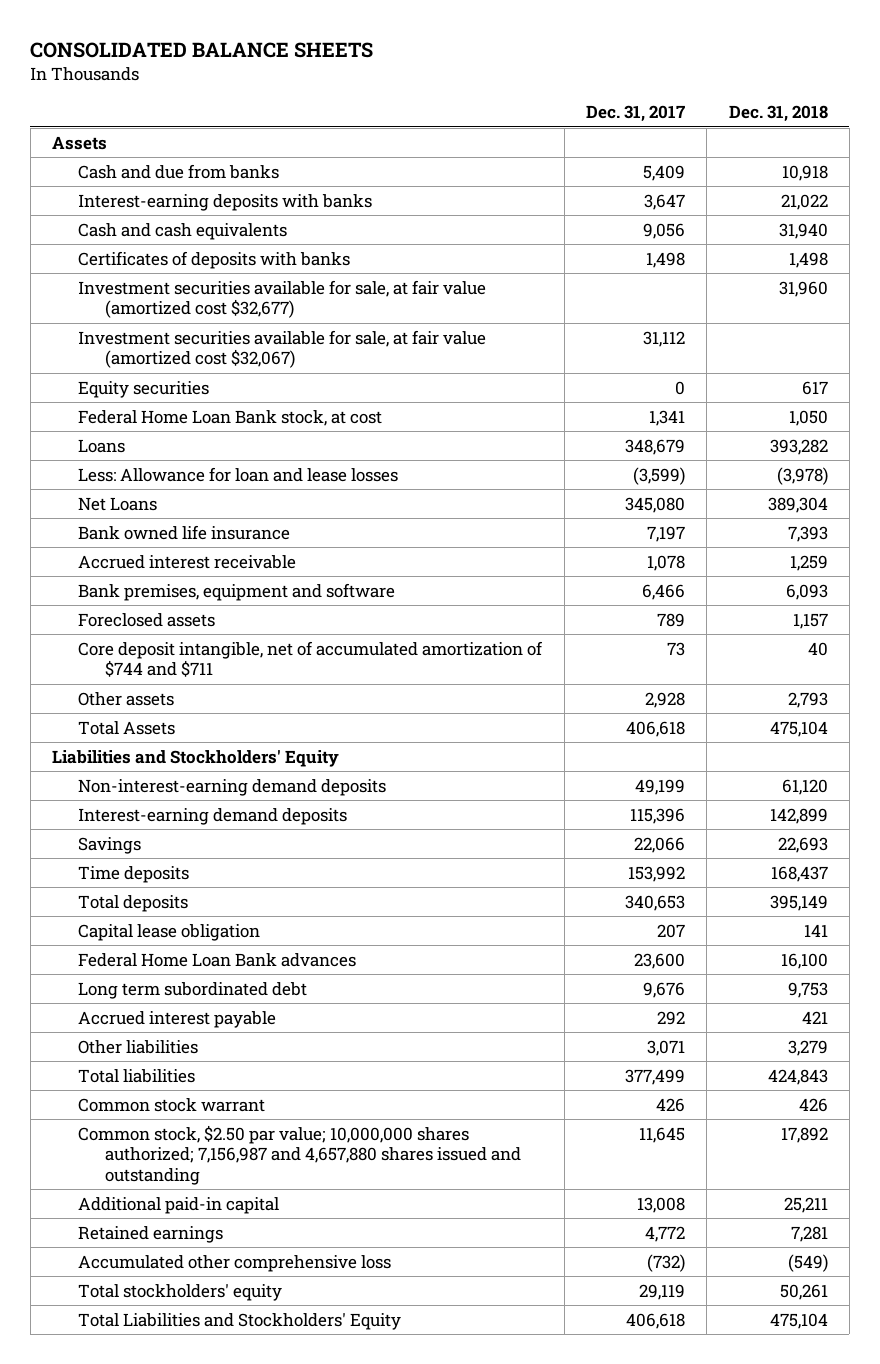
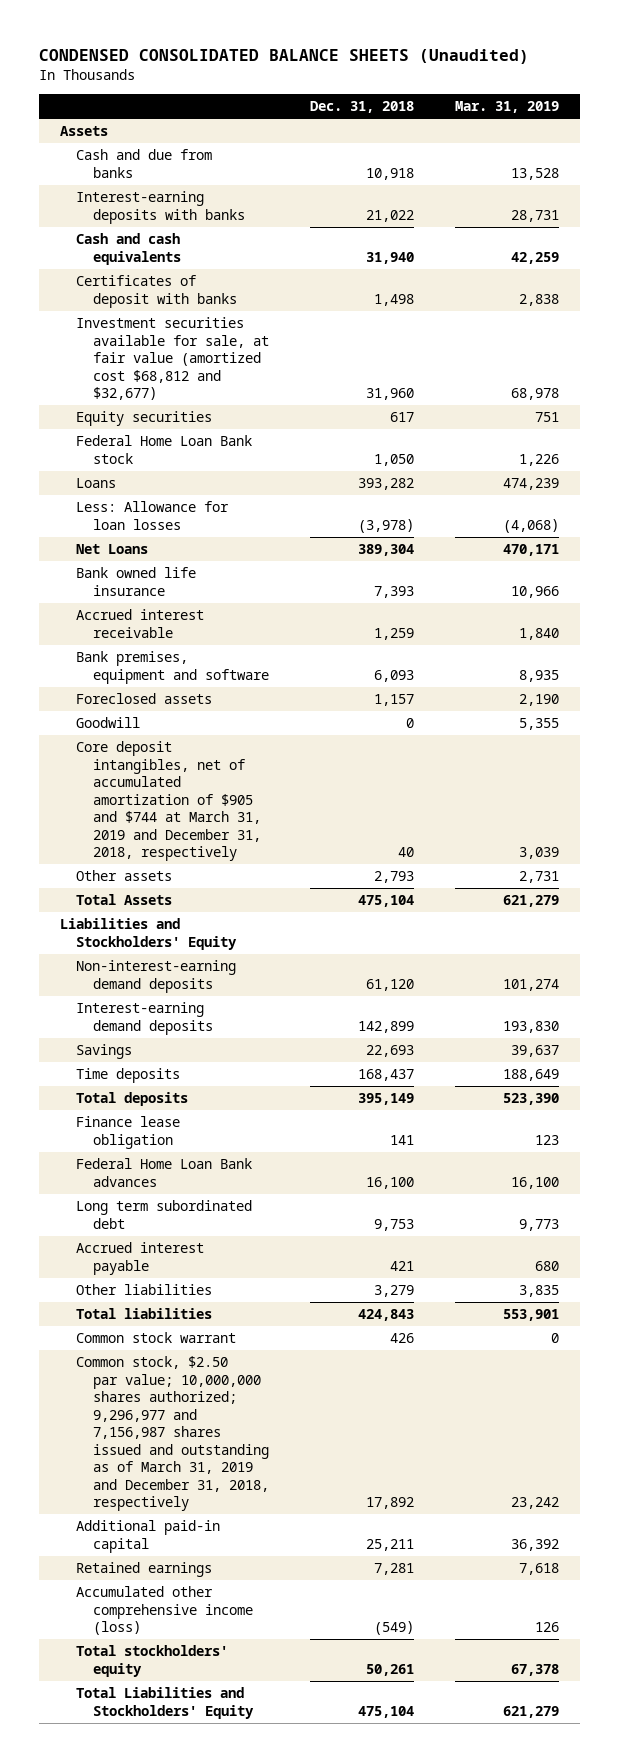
[30,42,374,59] CONSOLIDATED BALANCE SHEETS -> [39,49,530,65] CONDENSED CONSOLIDATED BALANCE SHEETS (Unaudited)
[585,105,685,123] Dec. 31, 2017 -> none
none -> [455,101,560,114] Mar. 31, 2019
[78,329,487,369] Investment securities available for sale, at fair value (amortized cost $32,067) -> none
[78,250,351,269] Certificates of deposits with banks -> [76,275,237,308] Certificates of deposit with banks
[78,279,487,319] Investment securities available for sale, at fair value (amortized cost $32,677) -> [76,317,269,401] Investment securities available for sale, at fair value (amortized cost $68,812 and $32,677)
[78,409,383,426] Federal Home Loan Bank stock, at cost -> [76,435,253,464] Federal Home Loan Bank stock
[78,466,399,482] Less: Allowance for loan and lease losses -> [76,501,230,530] Less: Allowance for loan losses
none -> [76,717,141,729] Goodwill
[78,640,544,678] Core deposit intangible, net of accumulated amortization of $744 and $711 -> [76,741,261,862] Core deposit intangibles, net of accumulated amortization of $905 and $744 at March 31, 2019 and December 31, 2018, respectively
[78,923,261,941] Capital lease obligation -> [76,1116,181,1149] Finance lease obligation
[78,1124,521,1185] Common stock, $2.50 par value; 10,000,000 shares authorized; 7,156,987 and 4,657,880 shares issued and outstanding -> [76,1356,269,1512] Common stock, $2.50 par value; 10,000,000 shares authorized; 9,296,977 and 7,156,987 shares issued and outstanding as of March 31, 2019 and December 31, 2018, respectively
[78,1254,392,1272] Accumulated other comprehensive loss -> [76,1586,253,1636] Accumulated other comprehensive income (loss)

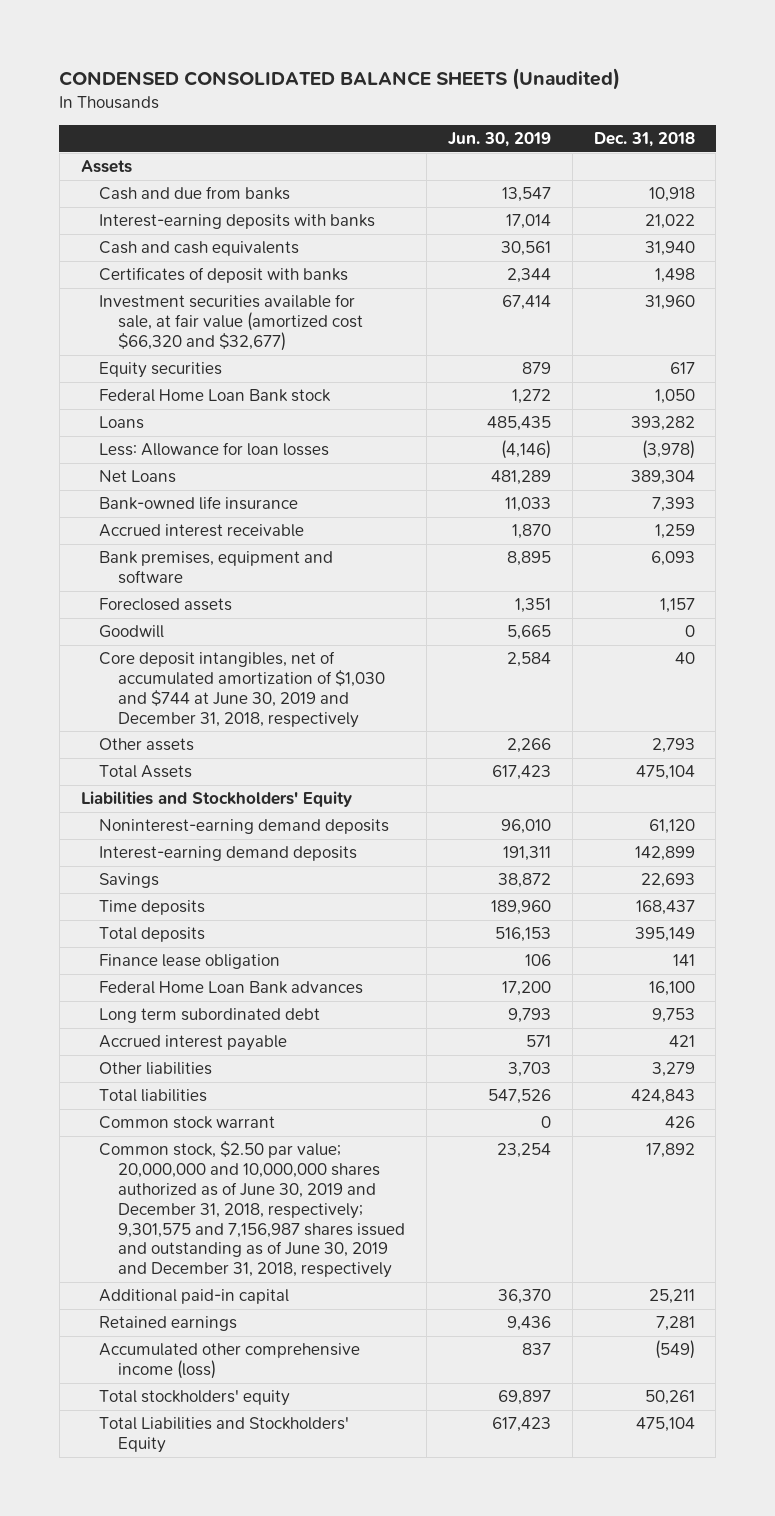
[455,101,560,114] Mar. 31, 2019 -> none
none -> [447,132,551,148] Jun. 30, 2019
[76,317,269,401] Investment securities available for sale, at fair value (amortized cost $68,812 and $32,677) -> [99,294,363,351] Investment securities available for sale, at fair value (amortized cost $66,320 and $32,677)
[76,567,197,596] Bank owned life insurance -> [99,496,299,511] Bank-owned life insurance
[76,741,261,862] Core deposit intangibles, net of accumulated amortization of $905 and $744 at March 31, 2019 and December 31, 2018, respectively -> [99,651,385,728] Core deposit intangibles, net of accumulated amortization of $1,030 and $744 at June 30, 2019 and December 31, 2018, respectively
[76,960,237,993] Non-interest-earning demand deposits -> [99,819,390,835] Noninterest-earning demand deposits
[76,1356,269,1512] Common stock, $2.50 par value; 10,000,000 shares authorized; 9,296,977 and 7,156,987 shares issued and outstanding as of March 31, 2019 and December 31, 2018, respectively -> [99,1141,405,1279] Common stock, $2.50 par value; 20,000,000 and 10,000,000 shares authorized as of June 30, 2019 and December 31, 2018, respectively; 9,301,575 and 7,156,987 shares issued and outstanding as of June 30, 2019 and December 31, 2018, respectively

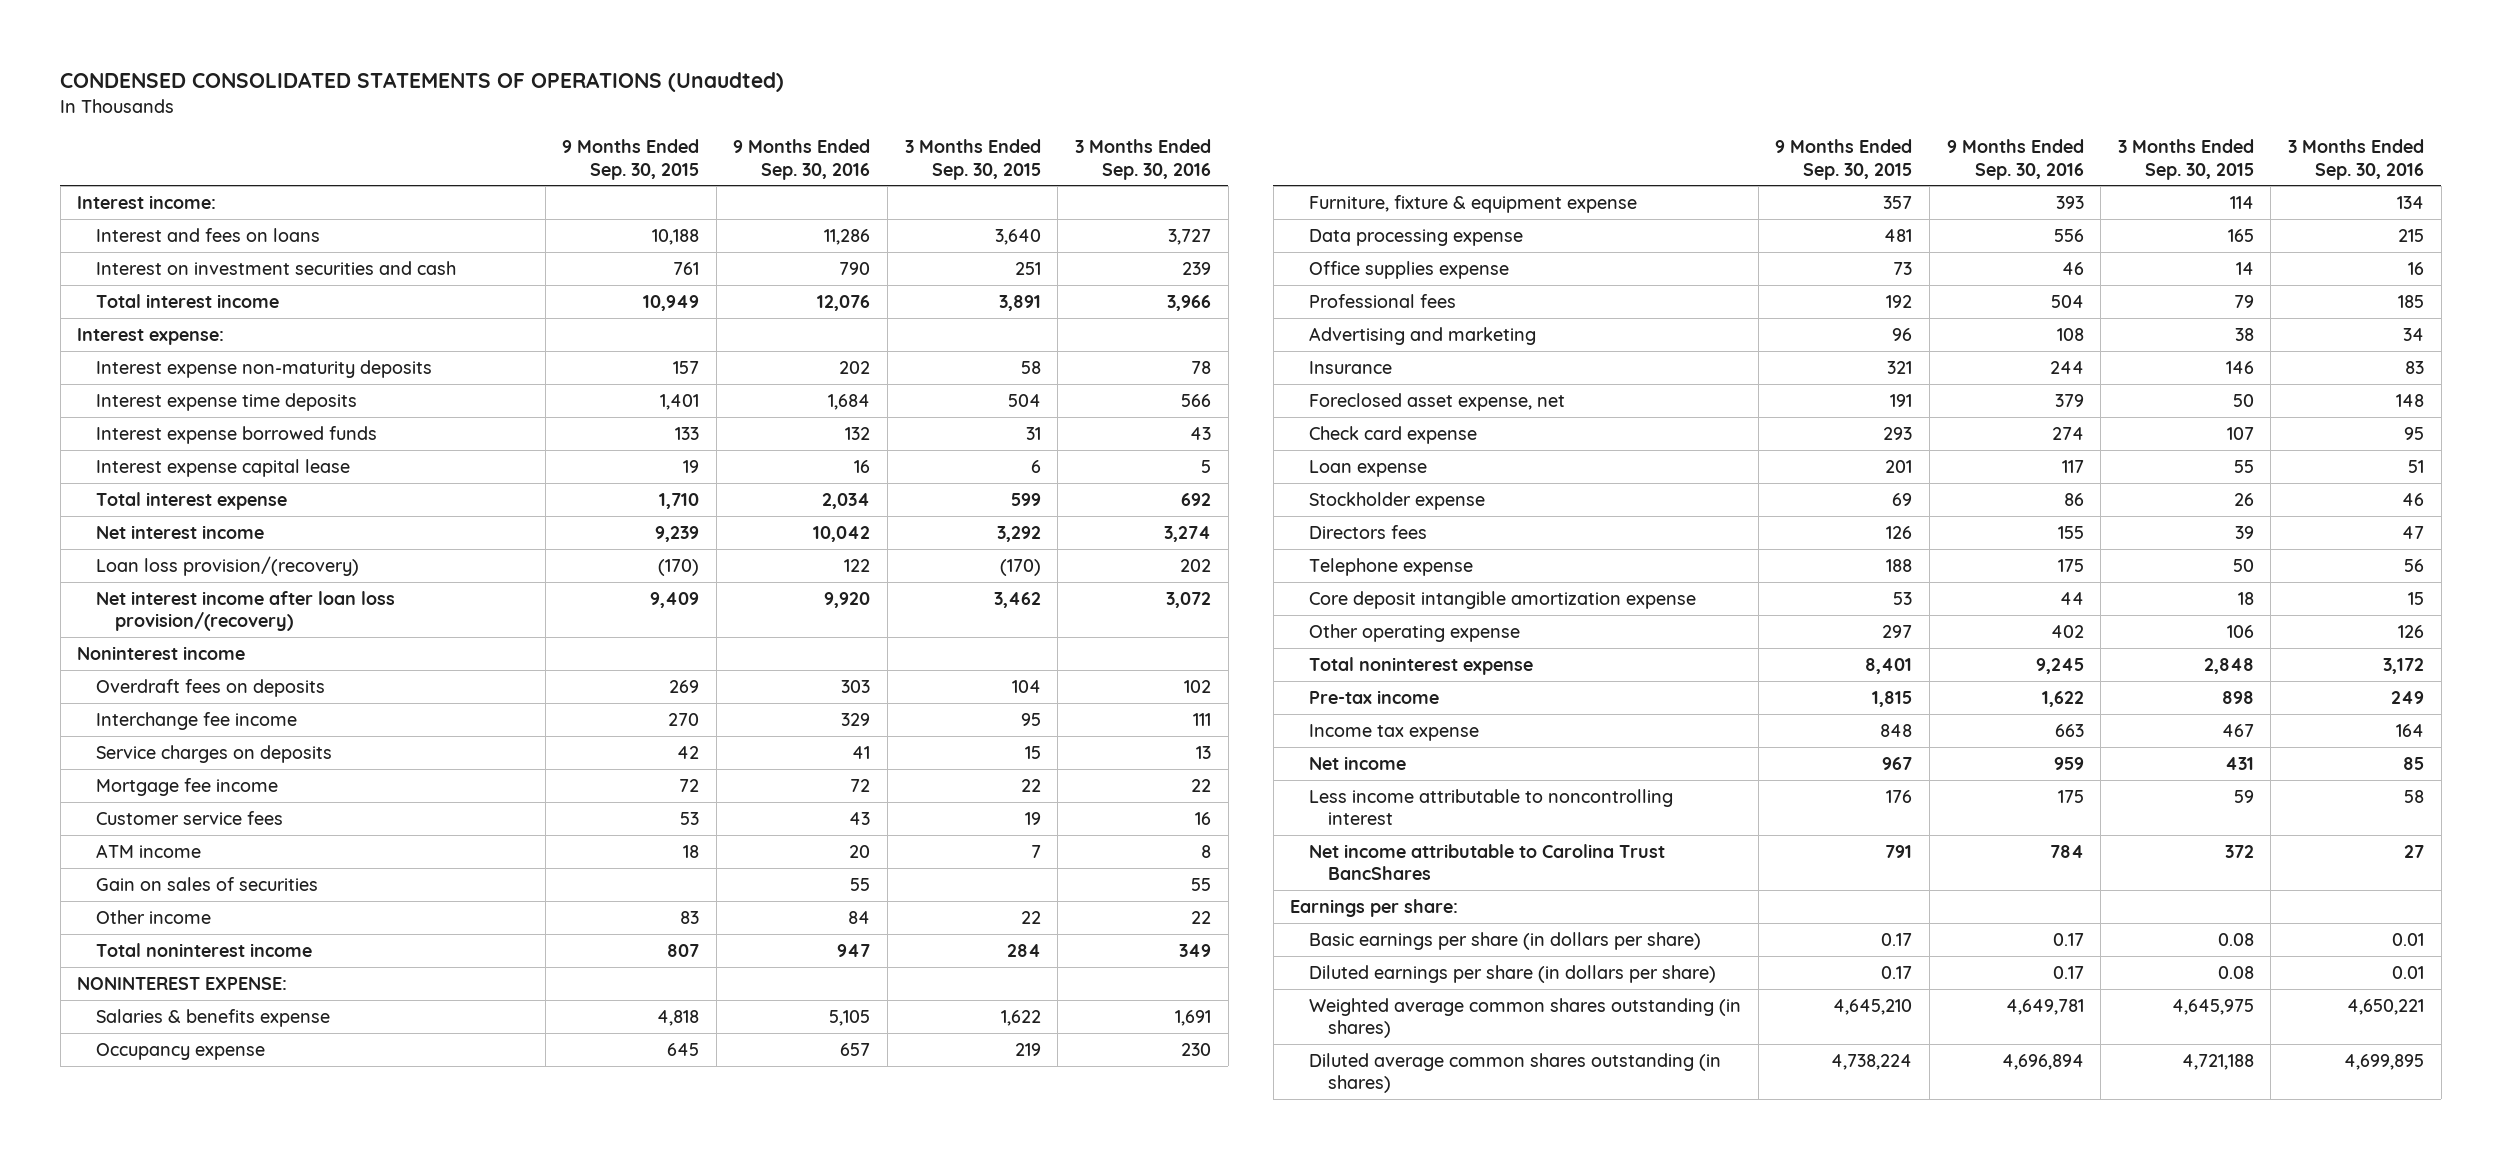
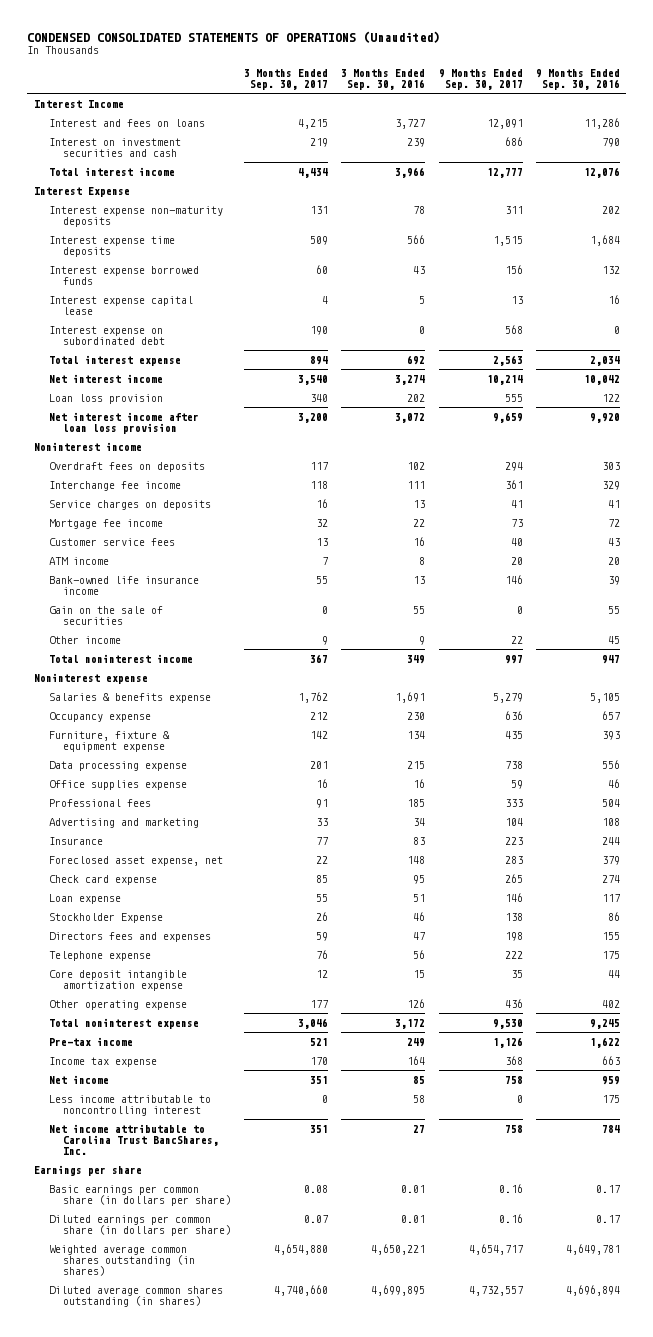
[60,72,785,93] CONDENSED CONSOLIDATED STATEMENTS OF OPERATIONS (Unaudted) -> [27,30,441,43] CONDENSED CONSOLIDATED STATEMENTS OF OPERATIONS (Unaudited)
[562,139,700,180] 9 Months Ended Sep. 30, 2015 -> none
[904,139,1041,180] 3 Months Ended Sep. 30, 2015 -> none
none -> [244,68,329,91] 3 Months Ended Sep. 30, 2017
none -> [438,68,523,91] 9 Months Ended Sep. 30, 2017
[77,194,217,209] Interest income: -> [33,99,124,108] Interest Income
[77,327,225,345] Interest expense: -> [33,186,130,197] Interest Expense
none -> [48,325,166,345] Interest expense on subordinated debt
[95,555,359,576] Loan loss provision/(recovery) -> [48,393,163,404] Loan loss provision
[95,590,395,631] Net interest income after loan loss provision/(recovery) -> [48,411,199,434] Net interest income after loan loss provision
none -> [48,575,199,595] Bank-owned life insurance income
[95,876,318,891] Gain on sales of securities -> [48,605,163,625] Gain on the sale of securities
[848,910,871,924] 84 -> [607,635,620,644] 45
[1190,910,1211,924] 22 -> [419,635,426,645] 9
[77,976,288,990] NONINTEREST EXPENSE: -> [33,672,148,684] Noninterest expense
[1309,491,1486,510] Stockholder expense -> [48,912,163,923] Stockholder Expense
[1309,524,1428,539] Directors fees -> [48,931,211,942] Directors fees and expenses
[1309,843,1666,880] Net income attributable to Carolina Trust BancShares -> [48,1123,220,1156] Net income attributable to Carolina Trust BancShares, Inc.
[1290,898,1459,917] Earnings per share: -> [33,1164,142,1176] Earnings per share
[1309,931,1702,950] Basic earnings per share (in dollars per share) -> [48,1184,232,1206] Basic earnings per common share (in dollars per share)
[1309,964,1717,983] Diluted earnings per share (in dollars per share) -> [48,1214,232,1236] Diluted earnings per common share (in dollars per share)

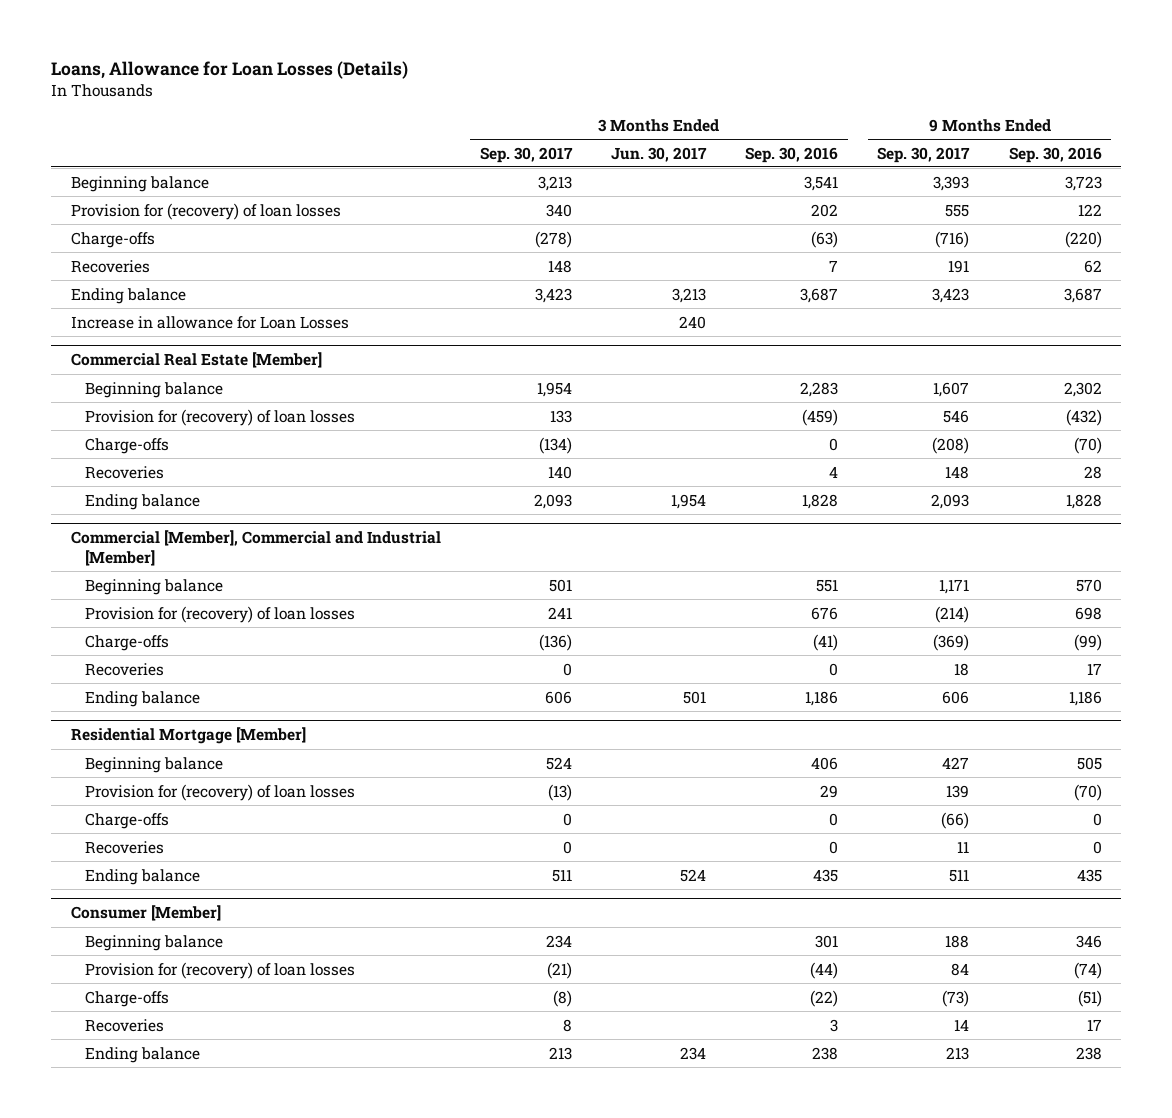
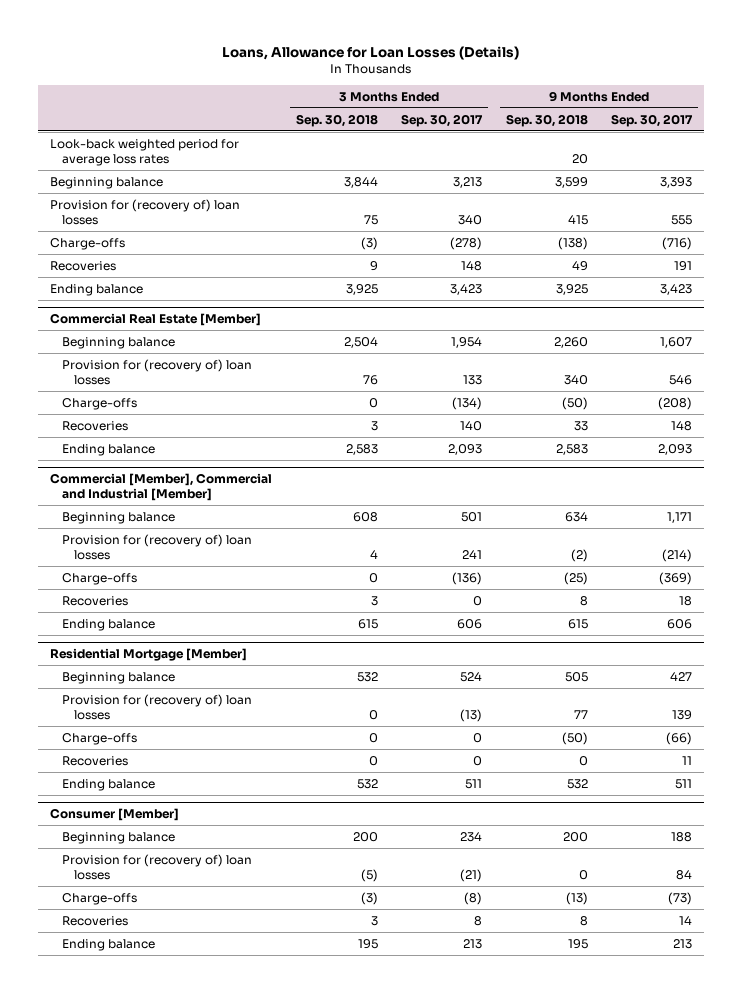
[611,146,708,162] Jun. 30, 2017 -> none
[745,146,839,163] Sep. 30, 2016 -> none
[1008,146,1102,163] Sep. 30, 2016 -> none
none -> [295,113,378,127] Sep. 30, 2018
none -> [505,113,588,127] Sep. 30, 2018
none -> [50,138,240,166] Look-back weighted period for average loss rates
[70,202,341,220] Provision for (recovery) of loan losses -> [50,198,241,225] Provision for (recovery of) loan losses
[70,315,349,329] Increase in allowance for Loan Losses -> none
[84,408,355,426] Provision for (recovery) of loan losses -> [61,358,252,385] Provision for (recovery of) loan losses
[84,605,355,623] Provision for (recovery) of loan losses -> [61,533,252,560] Provision for (recovery of) loan losses
[84,783,355,801] Provision for (recovery) of loan losses -> [61,693,252,720] Provision for (recovery of) loan losses
[84,961,355,979] Provision for (recovery) of loan losses -> [61,853,252,880] Provision for (recovery of) loan losses

